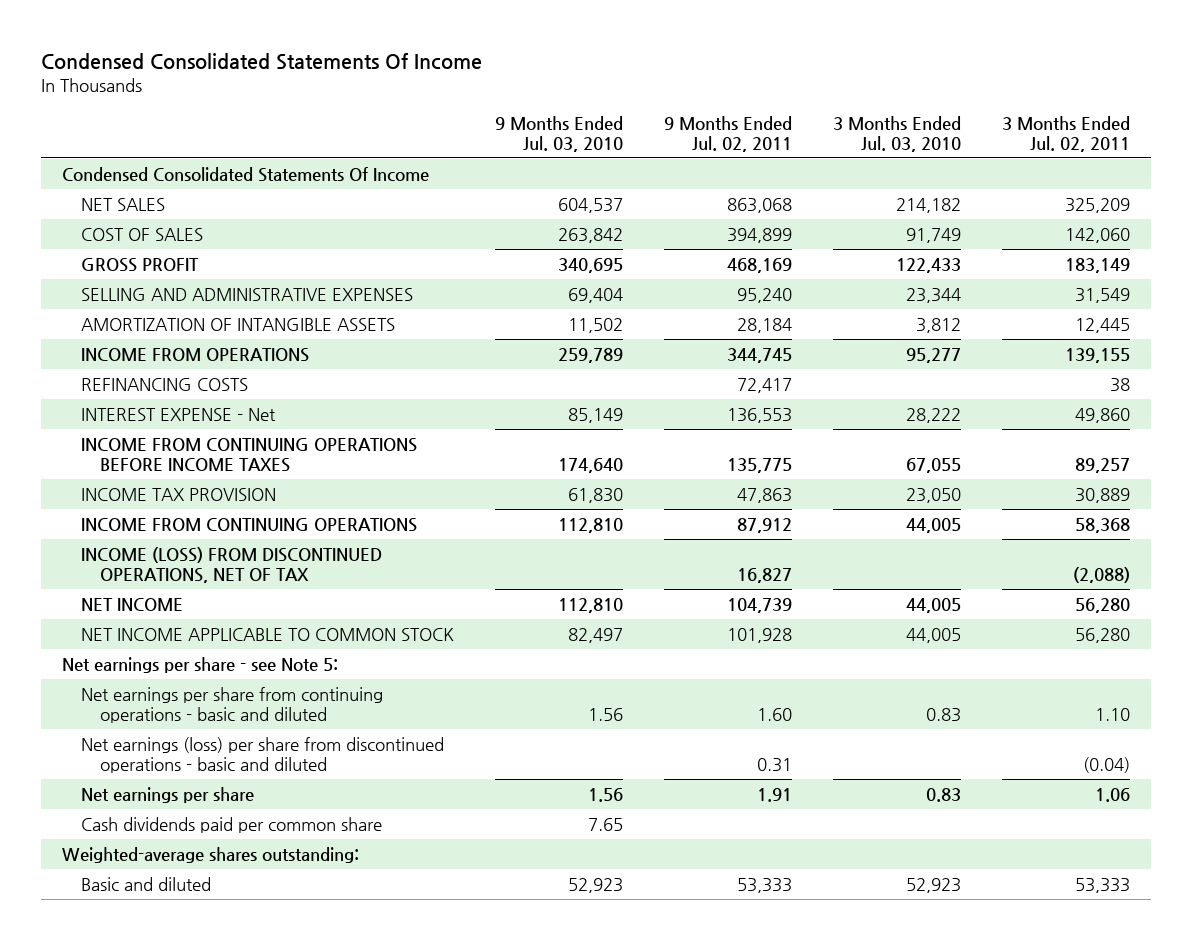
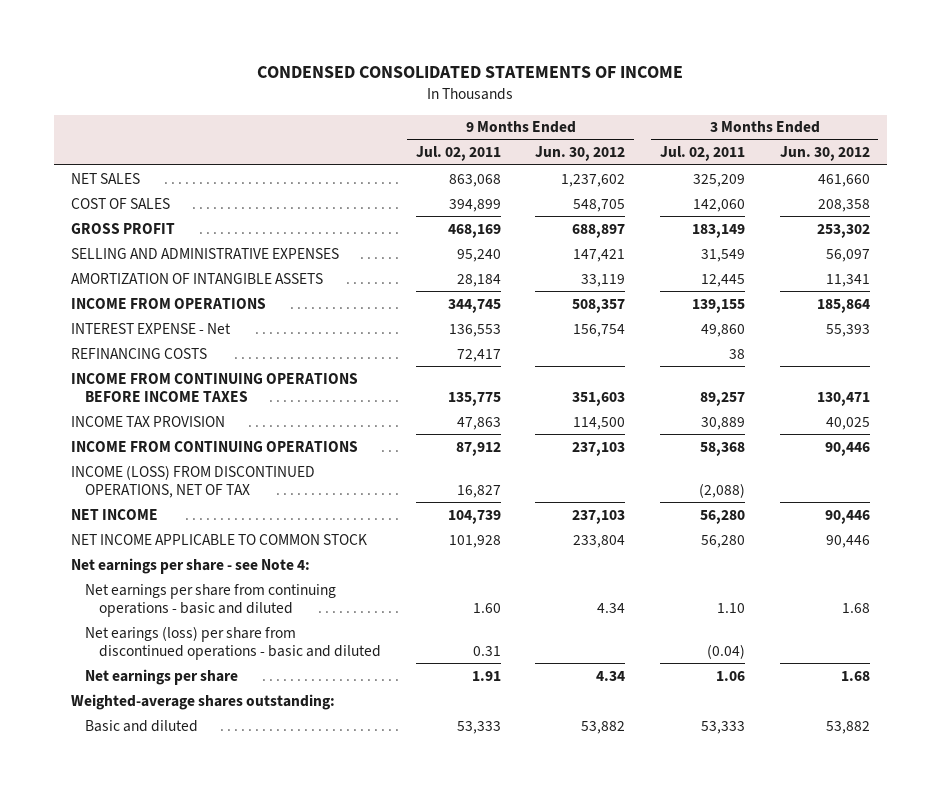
[41,52,483,70] Condensed Consolidated Statements Of Income -> [257,66,684,79] CONDENSED CONSOLIDATED STATEMENTS OF INCOME
[495,115,624,152] 9 Months Ended Jul. 03, 2010 -> none
[833,115,962,152] 3 Months Ended Jul. 03, 2010 -> none
none -> [535,146,626,162] Jun. 30, 2012
none -> [779,146,870,162] Jun. 30, 2012
[61,167,429,183] Condensed Consolidated Statements Of Income -> none
[81,378,249,392] REFINANCING COSTS -> [71,347,208,359] REFINANCING COSTS
[61,657,338,674] Net earnings per share - see Note 5: -> [71,557,311,574] Net earnings per share - see Note 4:
[81,737,445,773] Net earnings (loss) per share from discontinued operations - basic and diluted -> [85,625,382,660] Net earings (loss) per share from discontinued operations - basic and diluted
[81,817,383,834] Cash dividends paid per common share -> none

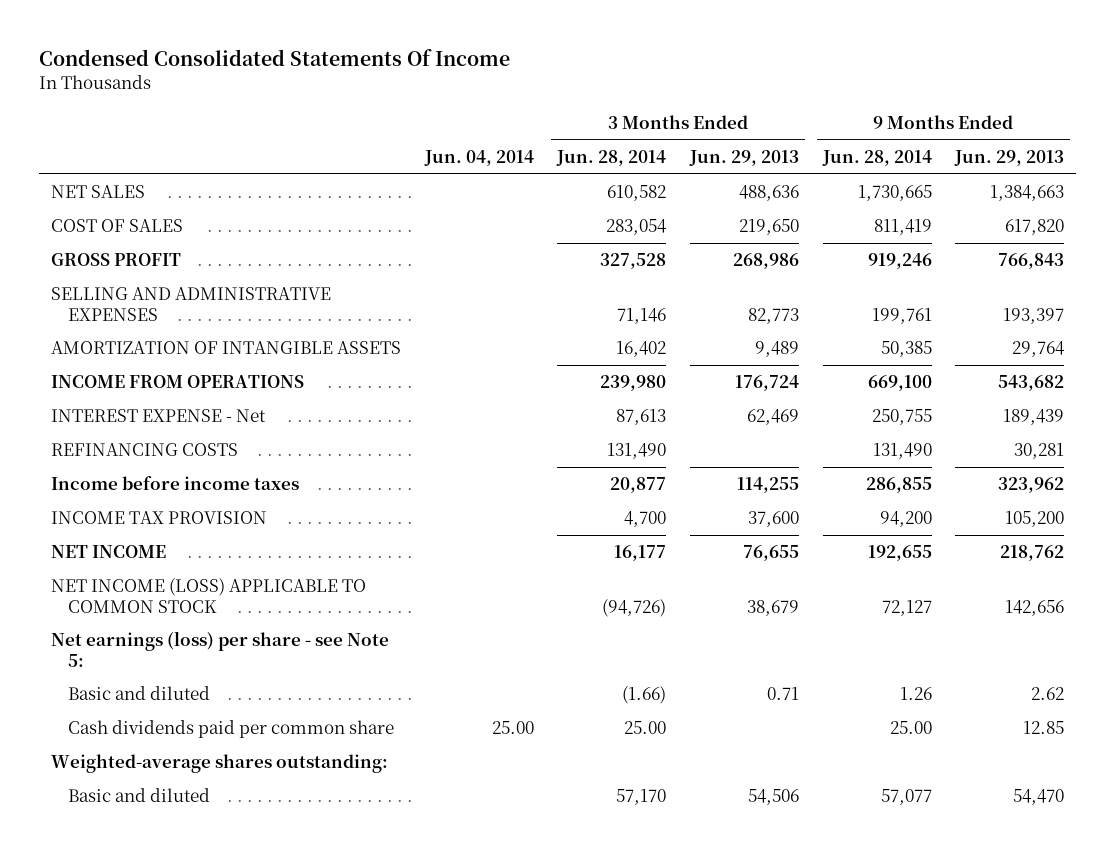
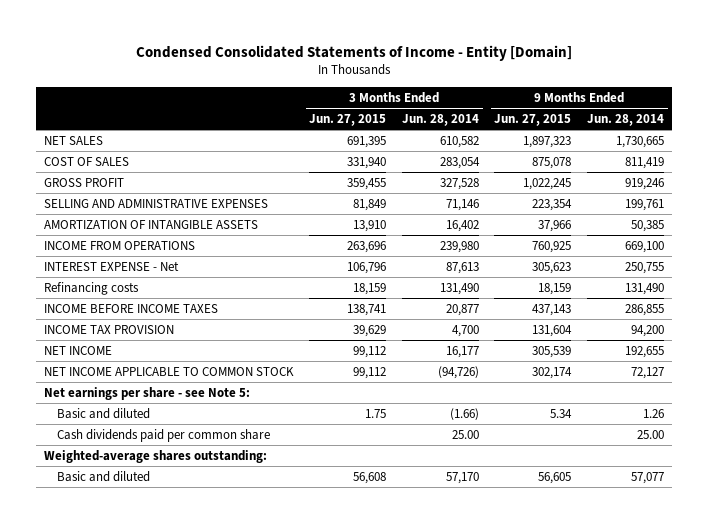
[39,48,511,66] Condensed Consolidated Statements Of Income -> [135,44,572,61] Condensed Consolidated Statements of Income - Entity [Domain]
[423,149,534,166] Jun. 04, 2014 -> none
[688,149,799,166] Jun. 29, 2013 -> none
[954,149,1065,166] Jun. 29, 2013 -> none
none -> [309,113,387,126] Jun. 27, 2015
none -> [494,113,572,126] Jun. 27, 2015
[51,443,239,457] REFINANCING COSTS -> [44,281,140,295] Refinancing costs
[51,476,300,491] Income before income taxes -> [44,303,219,313] INCOME BEFORE INCOME TAXES
[51,578,367,613] NET INCOME (LOSS) APPLICABLE TO COMMON STOCK -> [44,366,295,376] NET INCOME APPLICABLE TO COMMON STOCK
[51,631,390,667] Net earnings (loss) per share - see Note 5: -> [44,386,251,400] Net earnings per share - see Note 5:

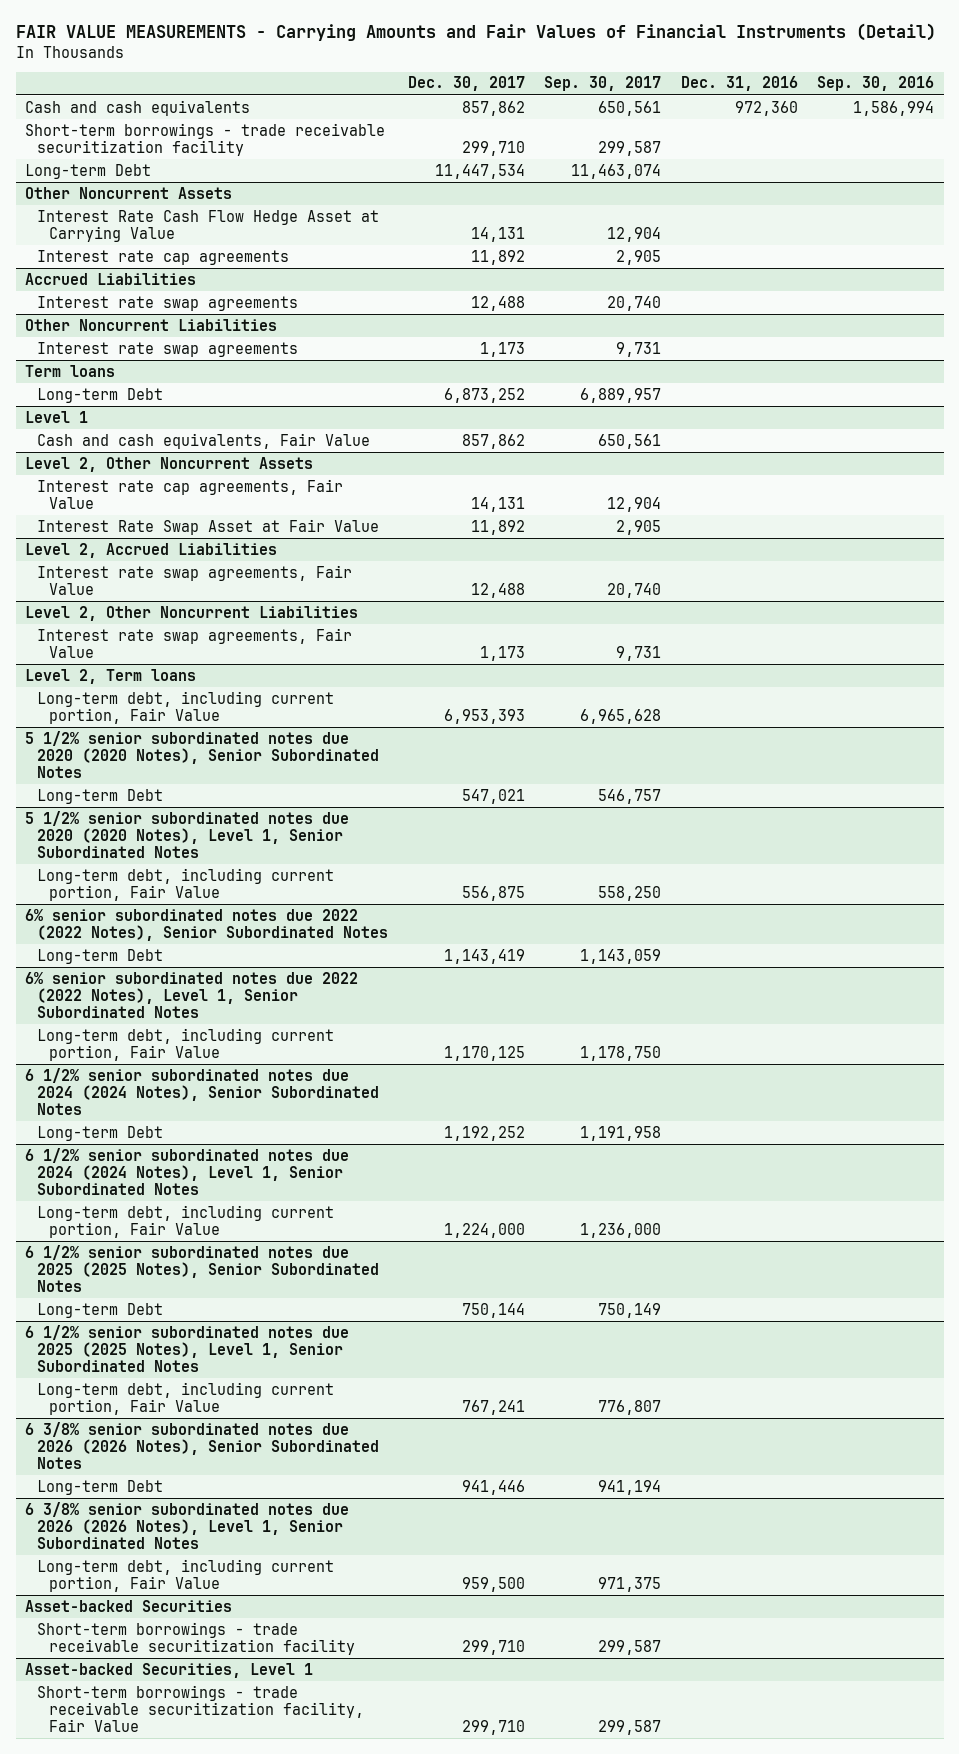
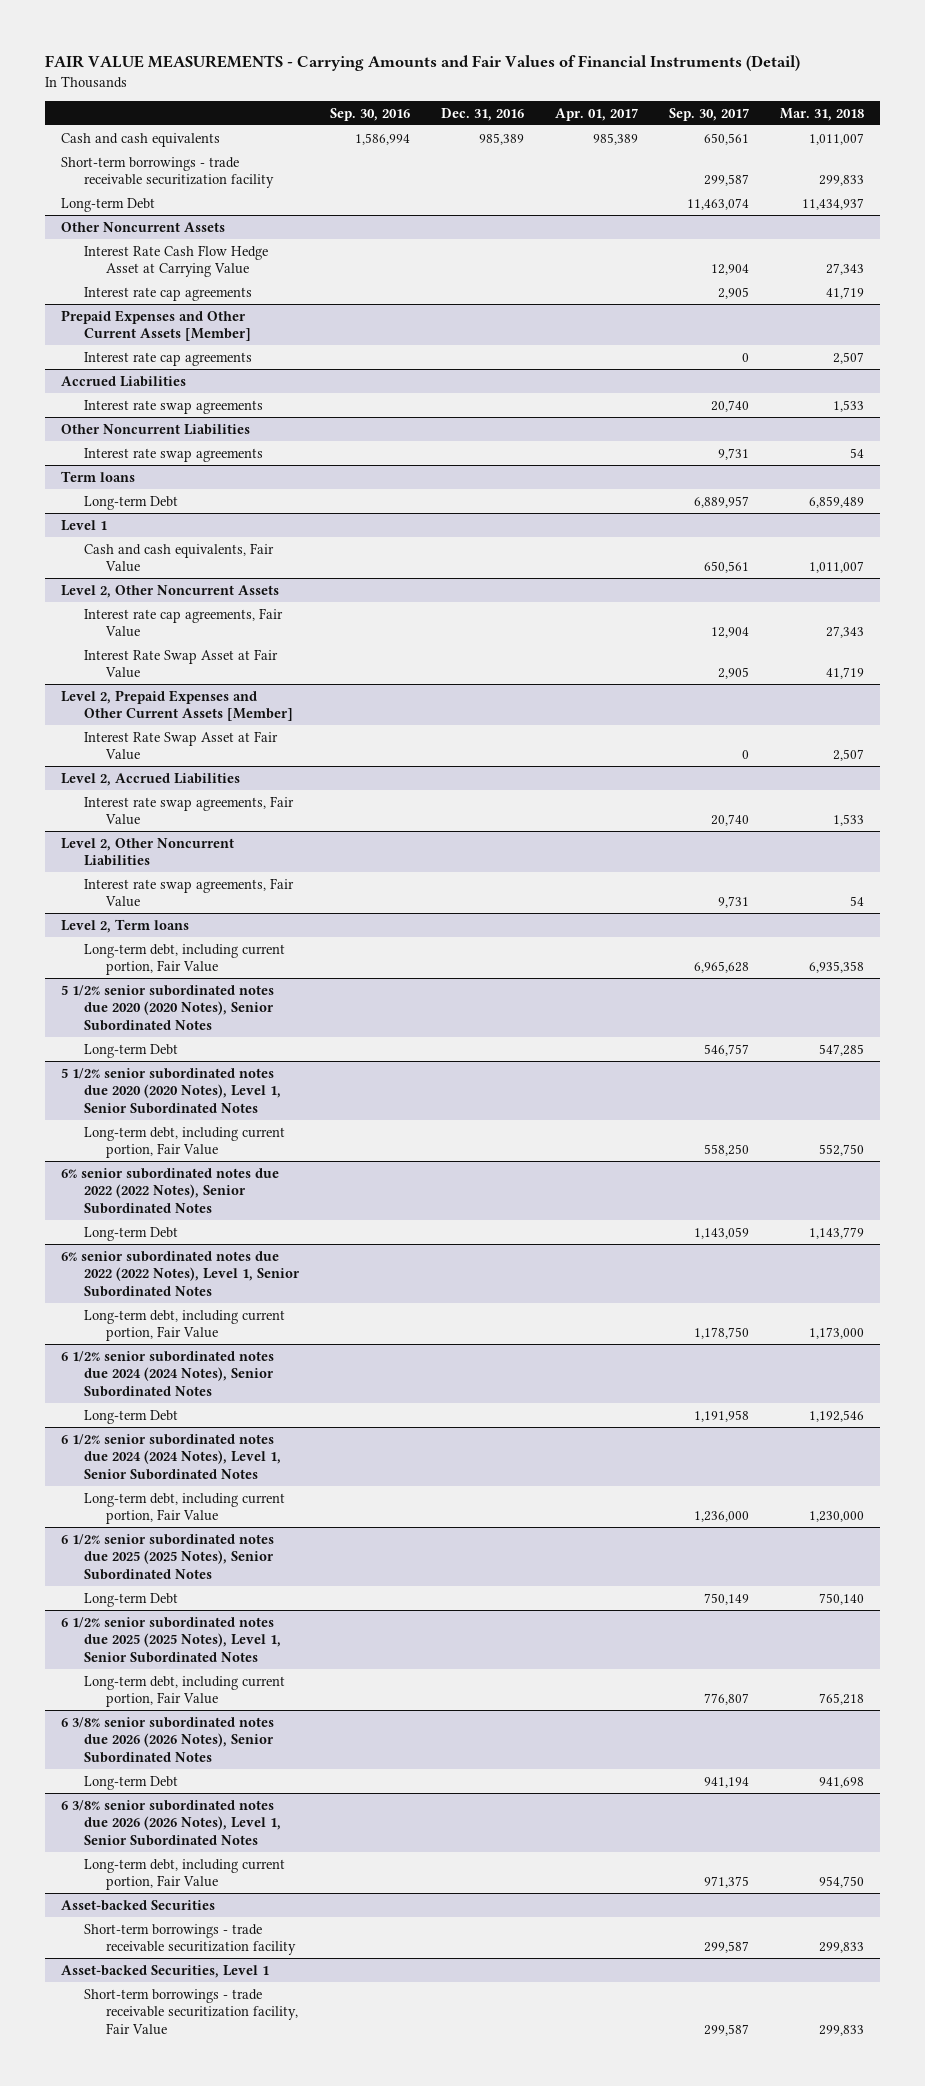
[407,76,525,92] Dec. 30, 2017 -> none
none -> [555,107,639,121] Apr. 01, 2017
none -> [780,107,865,121] Mar. 31, 2018
[734,100,798,116] 972,360 -> [478,132,524,145] 985,389
none -> [60,309,251,342] Prepaid Expenses and Other Current Assets [Member]
none -> [83,351,252,366] Interest rate cap agreements
none -> [60,689,293,722] Level 2, Prepaid Expenses and Other Current Assets [Member]
none -> [83,730,278,761] Interest Rate Swap Asset at Fair Value

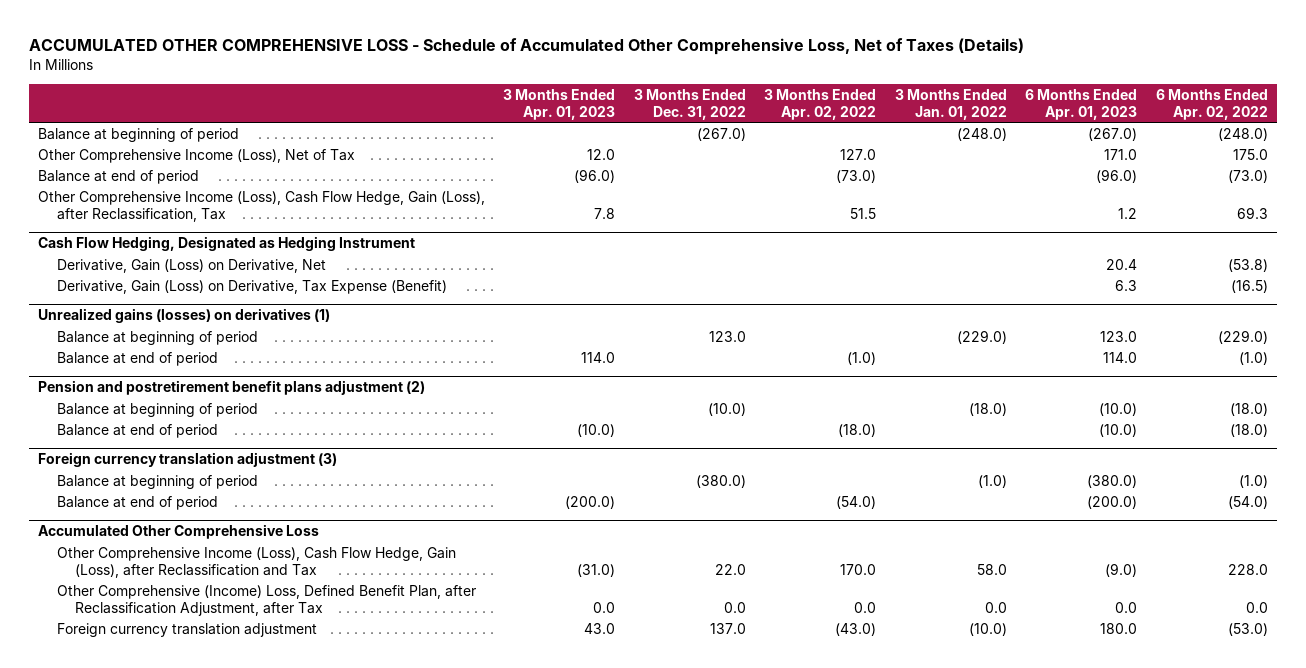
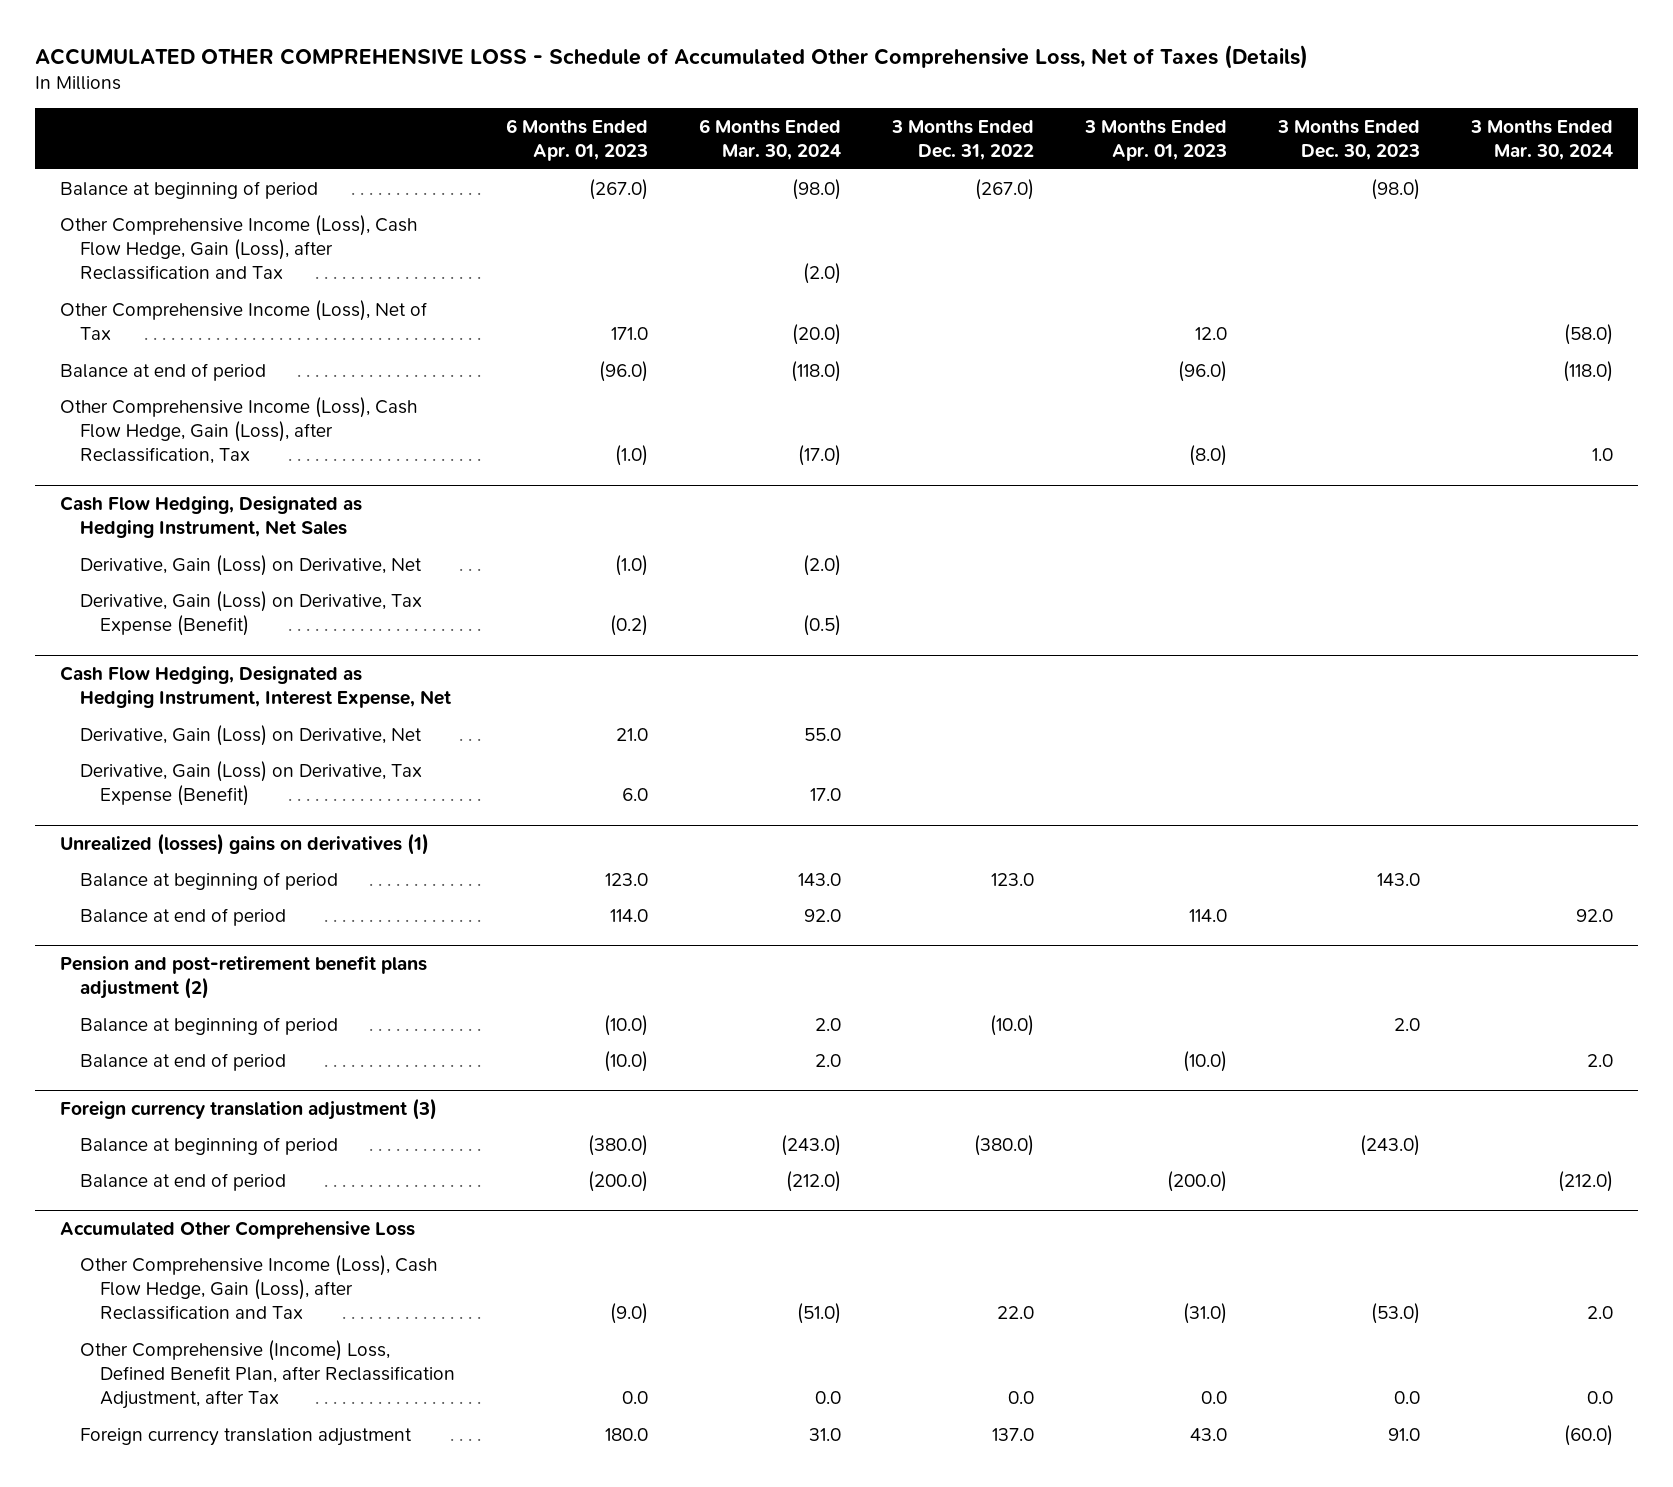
[764,88,877,120] 3 Months Ended Apr. 02, 2022 -> none
[894,88,1007,120] 3 Months Ended Jan. 01, 2022 -> none
[1155,88,1268,120] 6 Months Ended Apr. 02, 2022 -> none
none -> [699,118,842,161] 6 Months Ended Mar. 30, 2024
none -> [1276,119,1420,161] 3 Months Ended Dec. 30, 2023
none -> [1469,119,1613,161] 3 Months Ended Mar. 30, 2024
none -> [60,214,418,281] Other Comprehensive Income (Loss), Cash Flow Hedge, Gain (Loss), after Reclassification and Tax
[594,207,616,219] 7.8 -> [1188,445,1227,467] (8.0)
[1118,207,1138,219] 1.2 -> [615,445,649,467] (1.0)
[38,236,416,252] Cash Flow Hedging, Designated as Hedging Instrument -> [60,495,363,539] Cash Flow Hedging, Designated as Hedging Instrument, Net Sales
[1106,258,1138,270] 20.4 -> [615,554,649,576] (1.0)
[1115,279,1138,291] 6.3 -> [610,614,649,636] (0.2)
none -> [60,665,452,709] Cash Flow Hedging, Designated as Hedging Instrument, Interest Expense, Net
none -> [80,724,423,746] Derivative, Gain (Loss) on Derivative, Net
none -> [80,760,423,806] Derivative, Gain (Loss) on Derivative, Tax Expense (Benefit)
[38,308,331,324] Unrealized gains (losses) on derivatives (1) -> [60,832,430,855] Unrealized (losses) gains on derivatives (1)
[38,380,426,396] Pension and postretirement benefit plans adjustment (2) -> [60,955,428,1000] Pension and post-retirement benefit plans adjustment (2)

